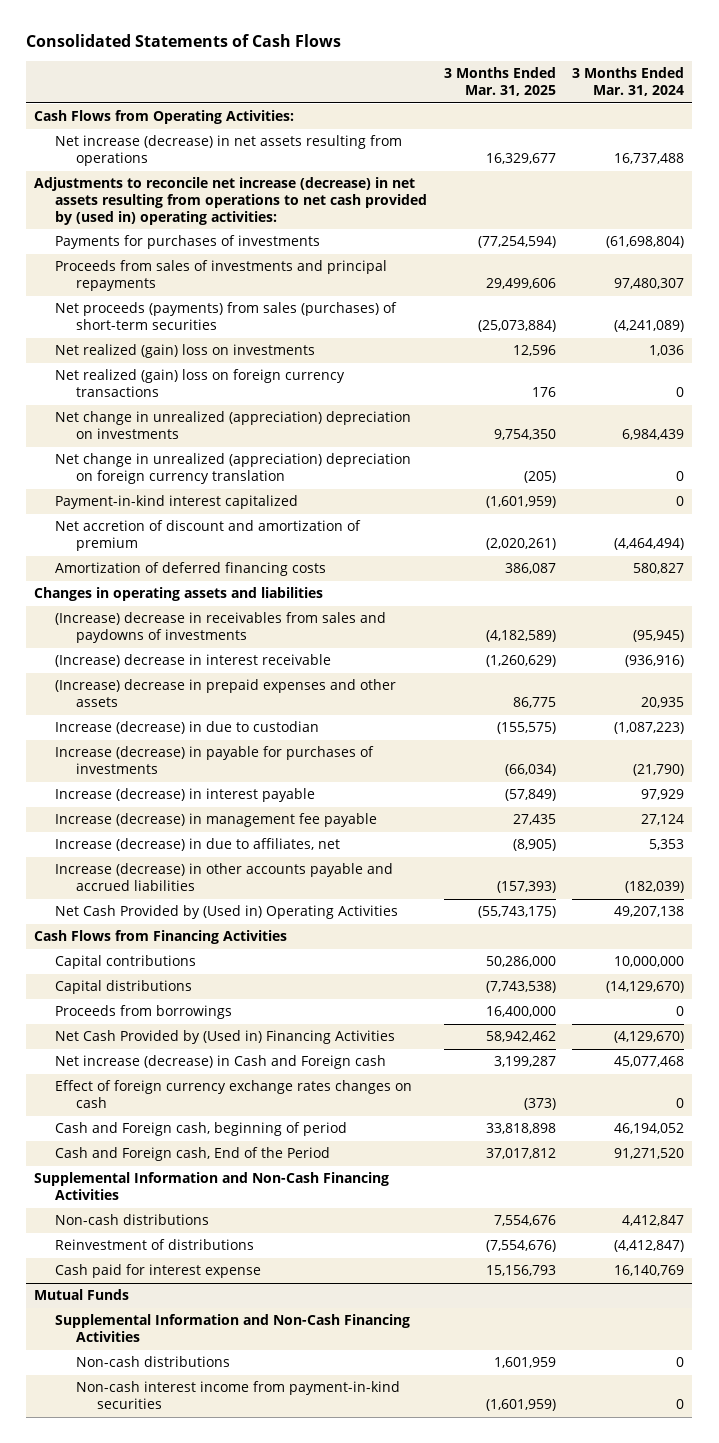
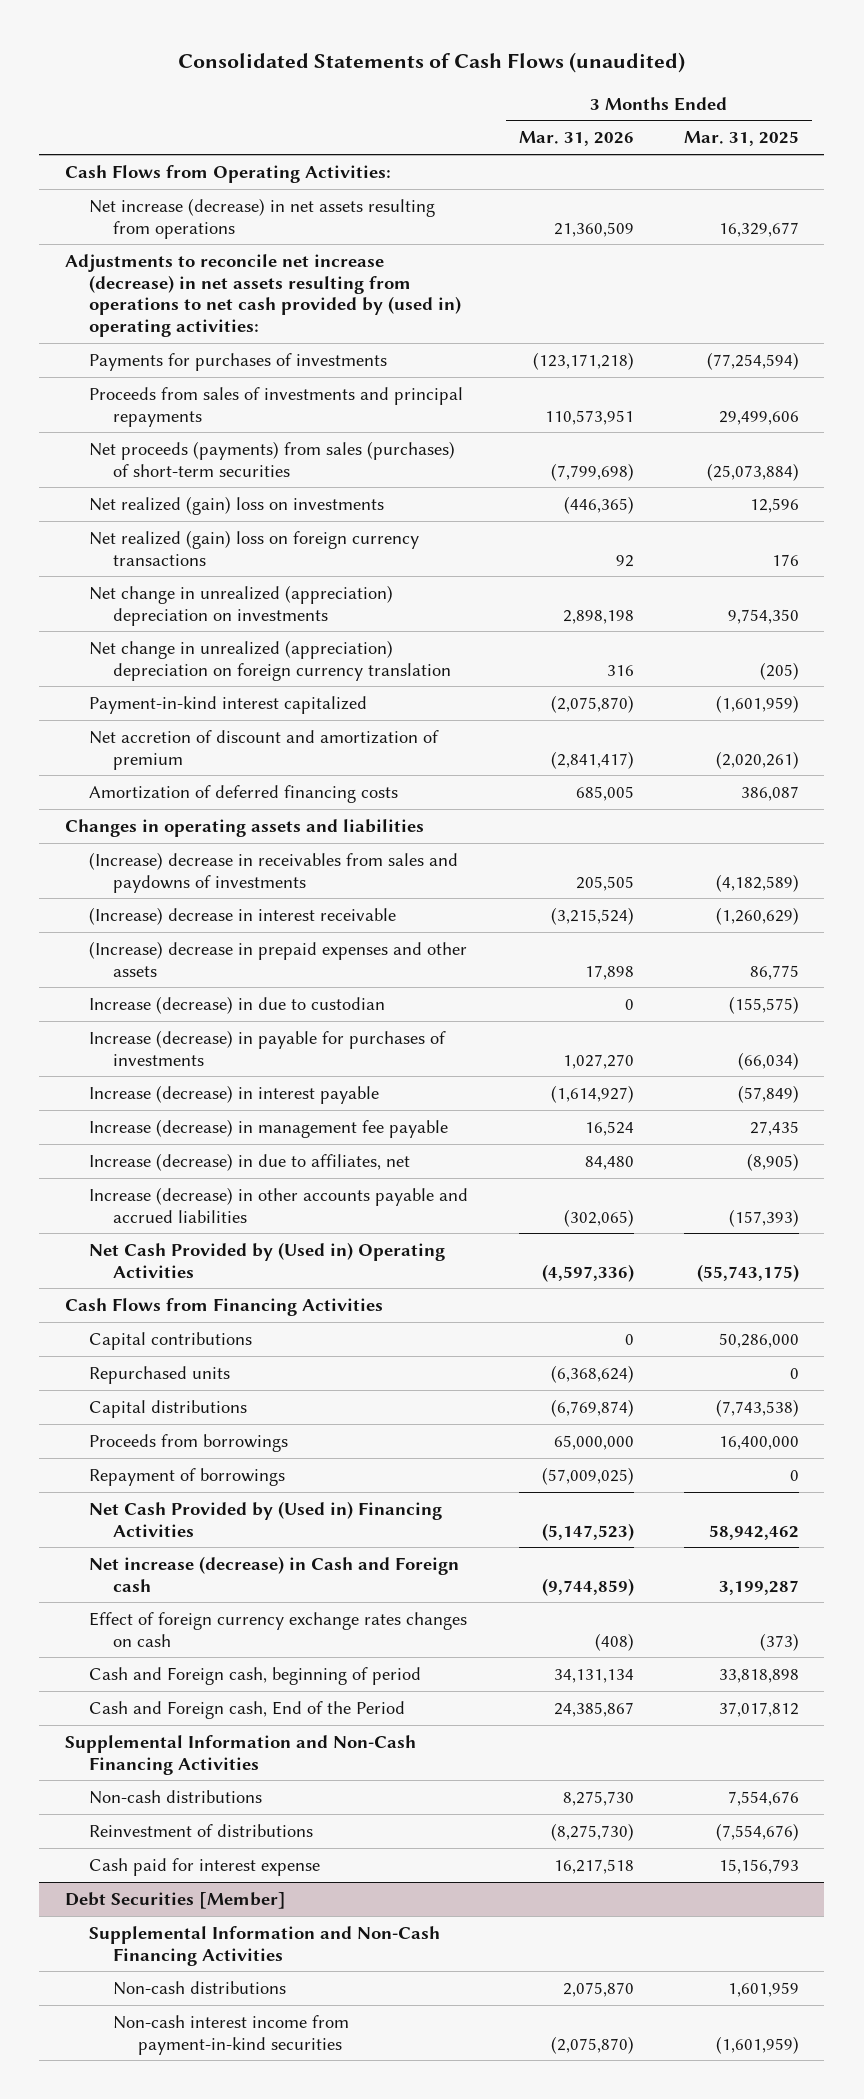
[26,34,342,48] Consolidated Statements of Cash Flows -> [177,52,685,74] Consolidated Statements of Cash Flows (unaudited)
[572,67,685,97] 3 Months Ended Mar. 31, 2024 -> none
none -> [518,131,634,147] Mar. 31, 2026
none -> [89,1365,231,1384] Repurchased units
none -> [89,1467,286,1486] Repayment of borrowings
[34,1289,130,1301] Mutual Funds -> none
none -> [64,1891,286,1909] Debt Securities [Member]

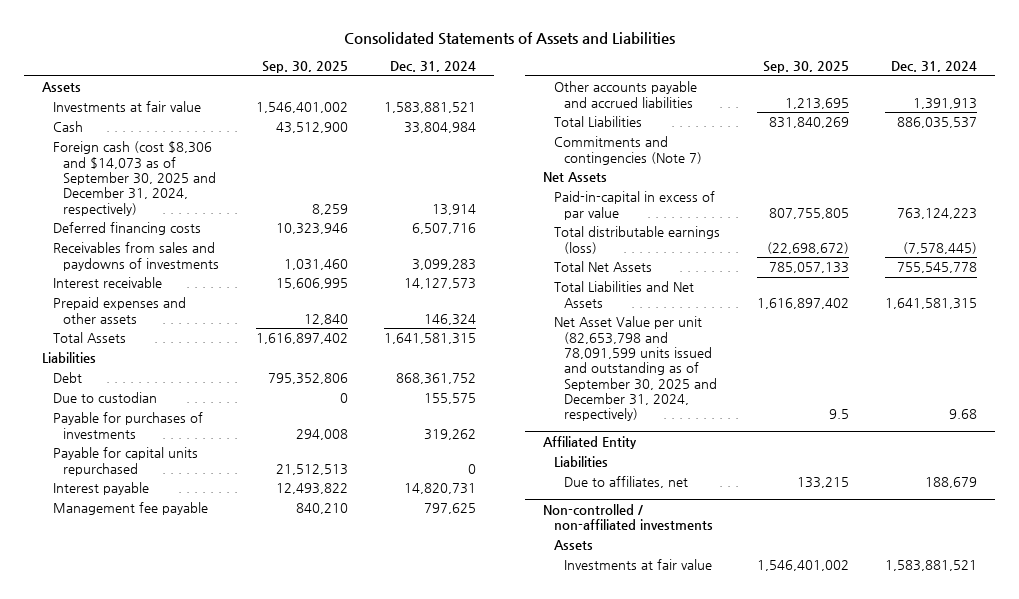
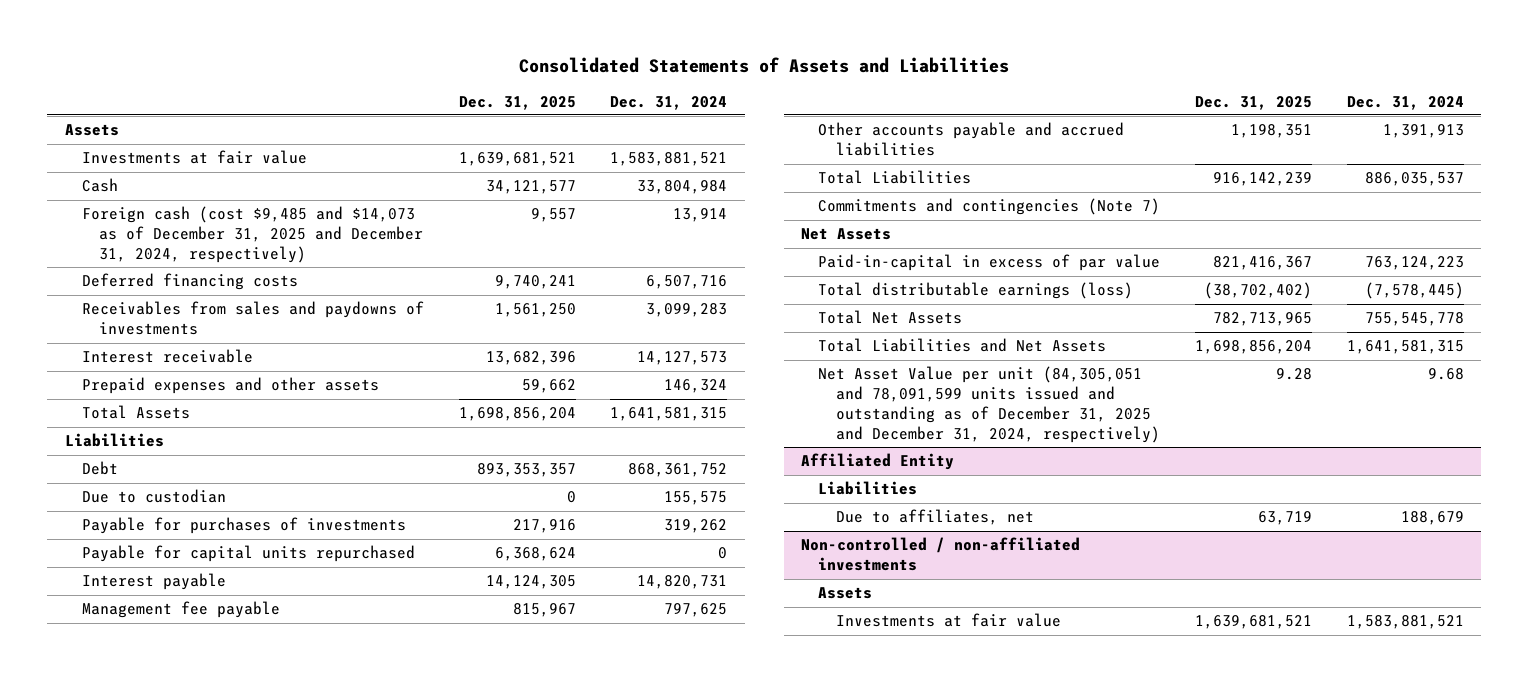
[261,61,348,74] Sep. 30, 2025 -> none
none -> [458,95,576,110] Dec. 31, 2025
[52,141,217,216] Foreign cash (cost $8,306 and $14,073 as of September 30, 2025 and December 31, 2024, respectively) -> [81,206,423,264] Foreign cash (cost $9,485 and $14,073 as of December 31, 2025 and December 31, 2024, respectively)
[553,316,718,422] Net Asset Value per unit (82,653,798 and 78,091,599 units issued and outstanding as of September 30, 2025 and December 31, 2024, respectively) -> [818,366,1160,443] Net Asset Value per unit (84,305,051 and 78,091,599 units issued and outstanding as of December 31, 2025 and December 31, 2024, respectively)

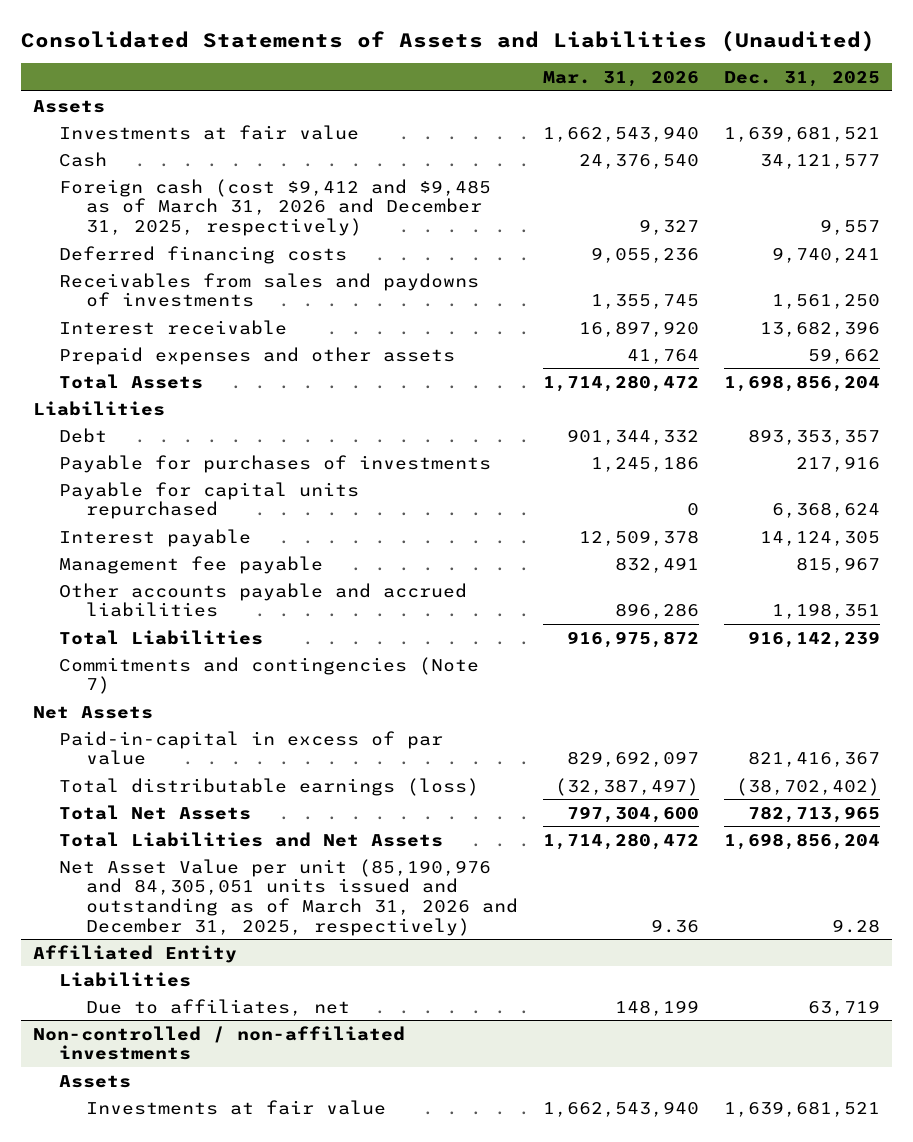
[519,56,1010,73] Consolidated Statements of Assets and Liabilities -> [20,30,875,52] Consolidated Statements of Assets and Liabilities (Unaudited)
[610,95,728,110] Dec. 31, 2024 -> none
none -> [542,70,699,87] Mar. 31, 2026
[81,206,423,264] Foreign cash (cost $9,485 and $14,073 as of December 31, 2025 and December 31, 2024, respectively) -> [59,178,492,236] Foreign cash (cost $9,412 and $9,485 as of March 31, 2026 and December 31, 2025, respectively)
[81,489,226,504] Due to custodian -> none
[818,366,1160,443] Net Asset Value per unit (84,305,051 and 78,091,599 units issued and outstanding as of December 31, 2025 and December 31, 2024, respectively) -> [59,858,518,936] Net Asset Value per unit (85,190,976 and 84,305,051 units issued and outstanding as of March 31, 2026 and December 31, 2025, respectively)

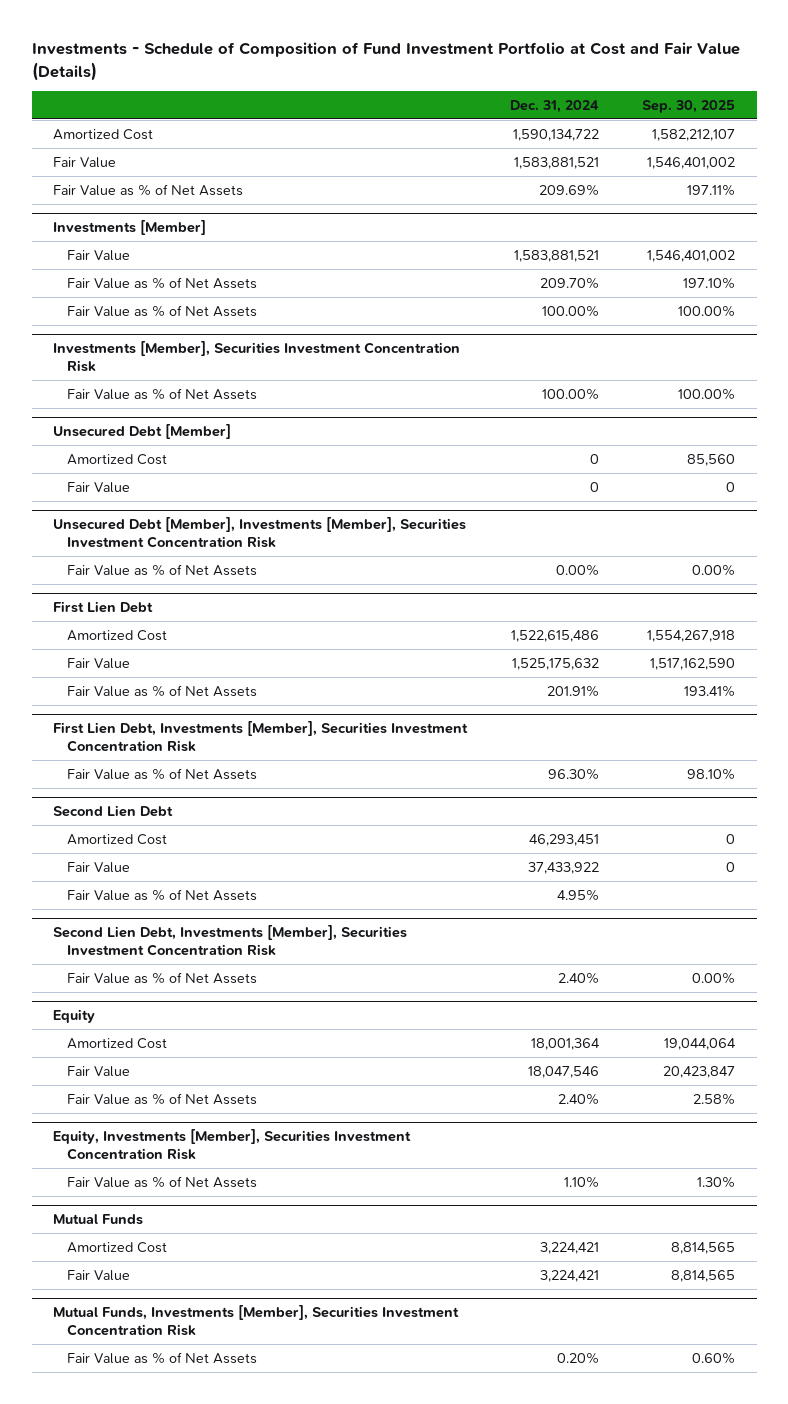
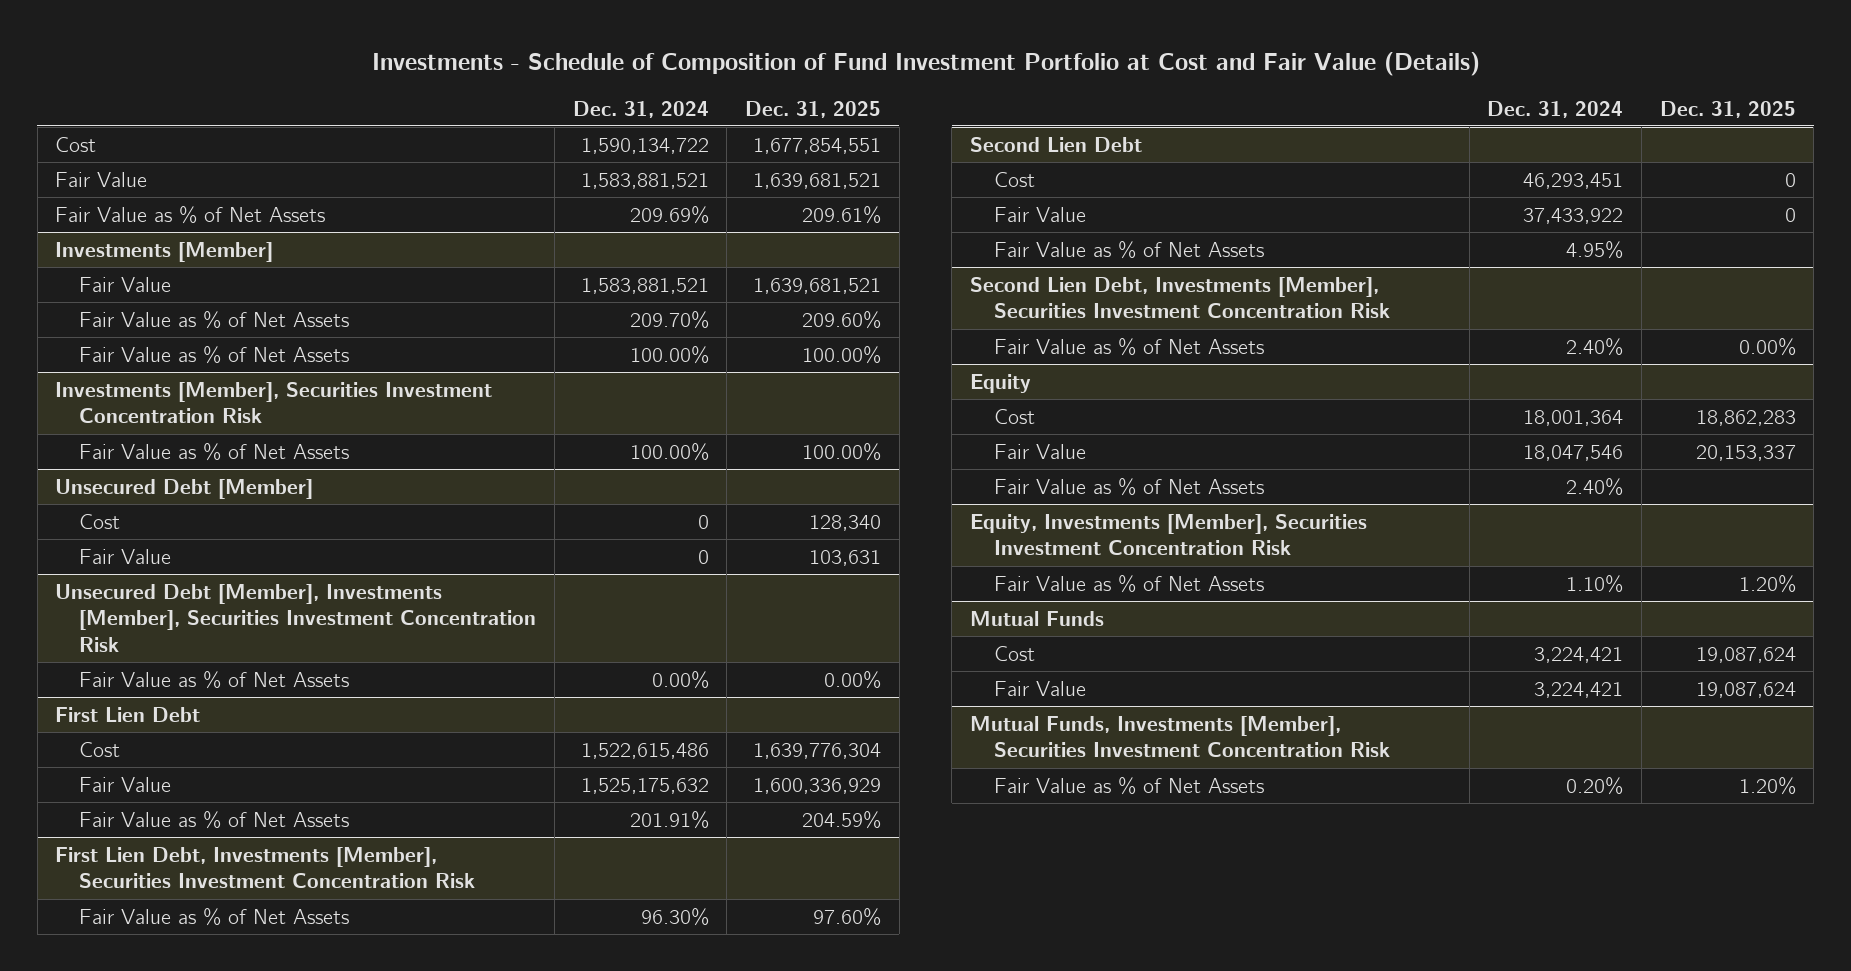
[642,99,736,113] Sep. 30, 2025 -> none
none -> [745,100,882,118] Dec. 31, 2025
[53,128,154,140] Amortized Cost -> [55,136,97,152] Cost
[66,453,167,465] Amortized Cost -> [79,513,121,529] Cost
[66,629,167,641] Amortized Cost -> [79,741,121,757] Cost
[66,833,167,845] Amortized Cost -> [993,171,1035,187] Cost
[66,1037,167,1049] Amortized Cost -> [993,408,1035,424] Cost
[66,1241,167,1253] Amortized Cost -> [993,645,1035,661] Cost

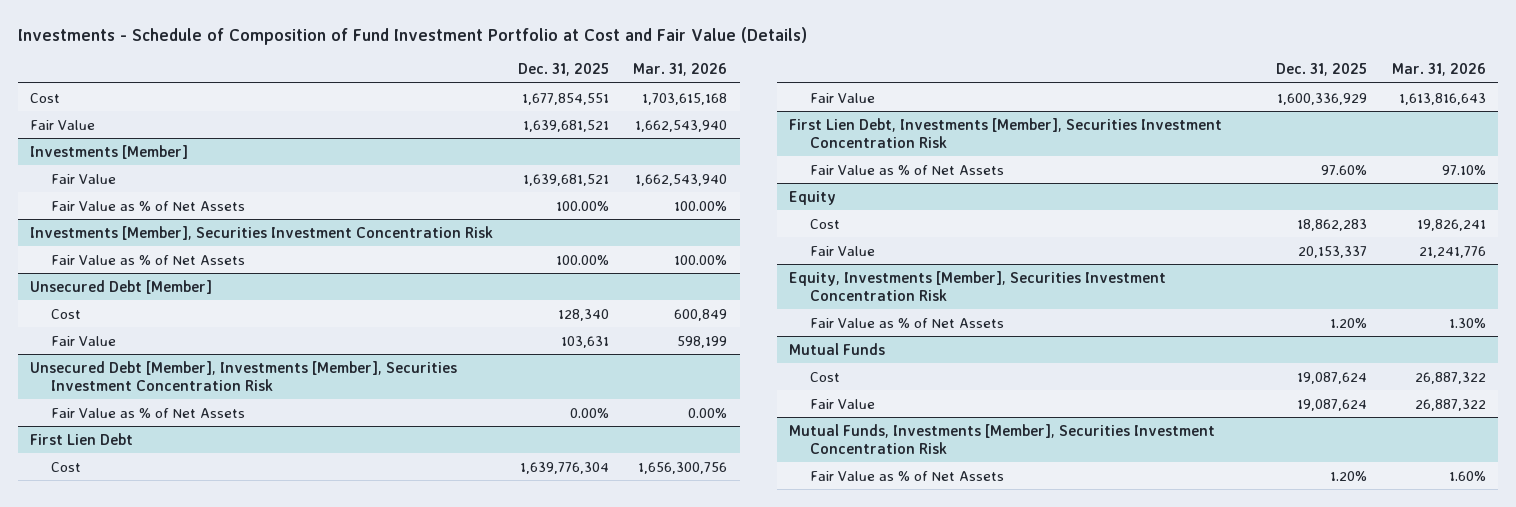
[572,100,709,118] Dec. 31, 2024 -> none
none -> [633,63,728,77] Mar. 31, 2026
[55,205,326,224] Fair Value as % of Net Assets -> none
[79,310,350,329] Fair Value as % of Net Assets -> none
[79,810,350,829] Fair Value as % of Net Assets -> none
[970,136,1143,152] Second Lien Debt -> none
[993,171,1035,187] Cost -> none
[993,206,1086,222] Fair Value -> none
[993,240,1264,259] Fair Value as % of Net Assets -> none
[970,276,1390,319] Second Lien Debt, Investments [Member], Securities Investment Concentration Risk -> none
[993,337,1264,356] Fair Value as % of Net Assets -> none
[993,477,1264,496] Fair Value as % of Net Assets -> none

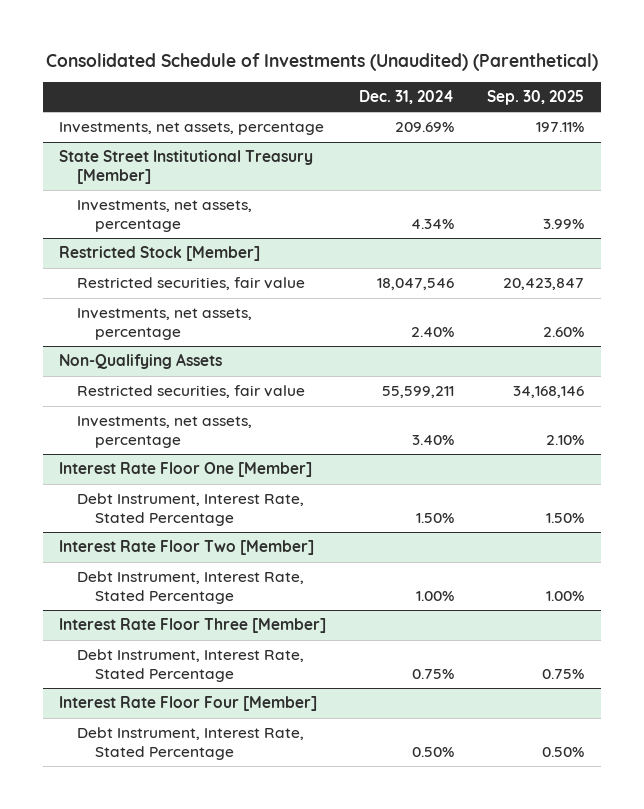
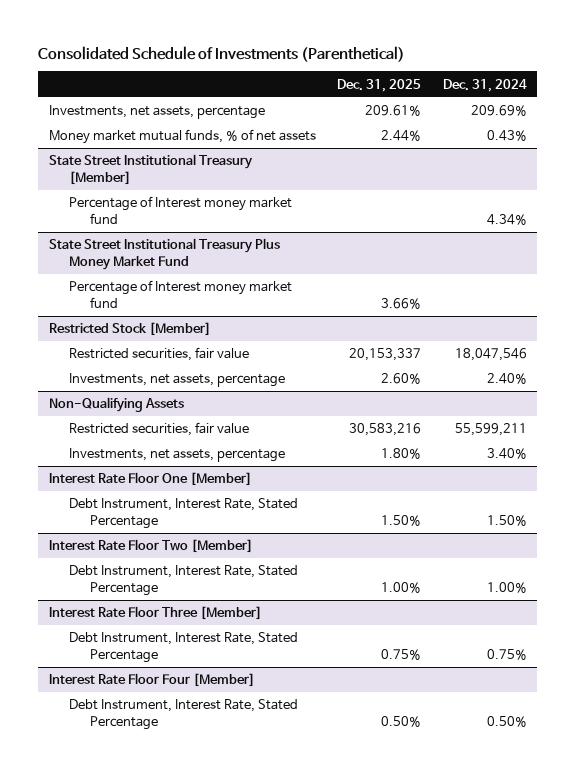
[45,52,598,71] Consolidated Schedule of Investments (Unaudited) (Parenthetical) -> [38,45,406,62] Consolidated Schedule of Investments (Parenthetical)
[487,90,585,106] Sep. 30, 2025 -> none
none -> [337,78,422,92] Dec. 31, 2025
none -> [49,129,317,145] Money market mutual funds, % of net assets
[76,200,252,232] Investments, net assets, percentage -> [69,196,293,224] Percentage of Interest money market fund
none -> [49,238,281,270] State Street Institutional Treasury Plus Money Market Fund
none -> [69,280,293,308] Percentage of Interest money market fund

